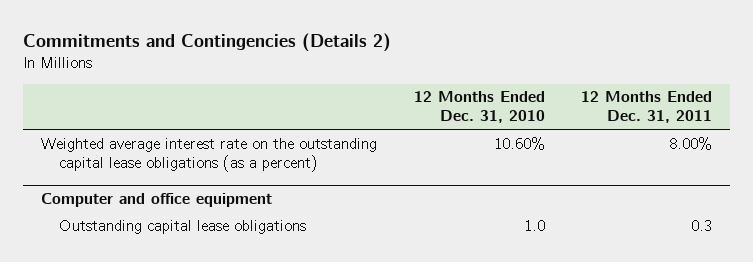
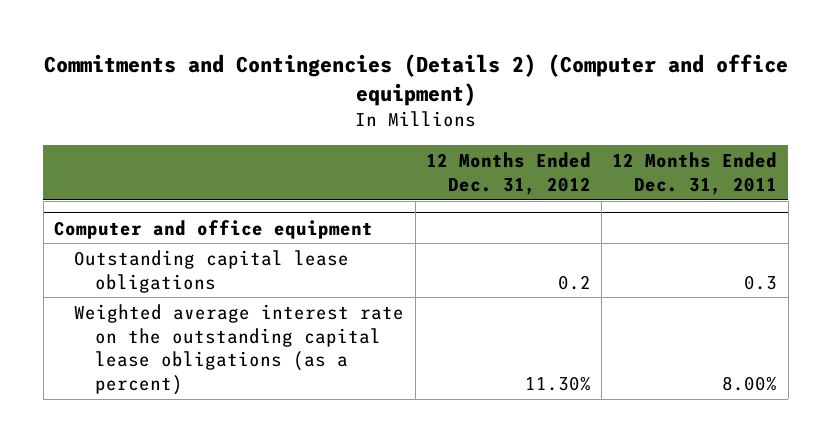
[23,33,392,53] Commitments and Contingencies (Details 2) -> [43,54,788,107] Commitments and Contingencies (Details 2) (Computer and office equipment)
[413,91,545,124] 12 Months Ended Dec. 31, 2010 -> none
none -> [425,152,591,195] 12 Months Ended Dec. 31, 2012
[41,137,378,172] Weighted average interest rate on the outstanding capital lease obligations (as a percent) -> none
none -> [74,303,405,396] Weighted average interest rate on the outstanding capital lease obligations (as a percent)

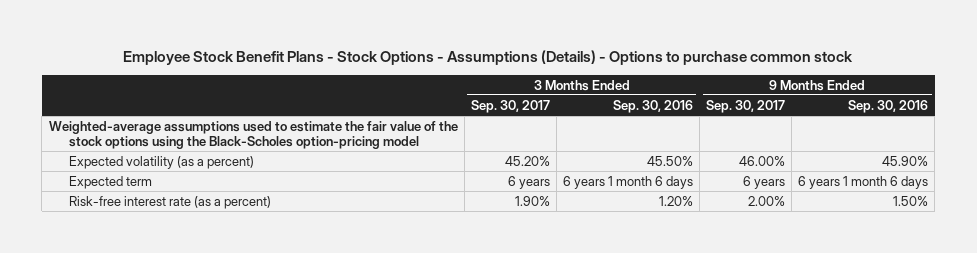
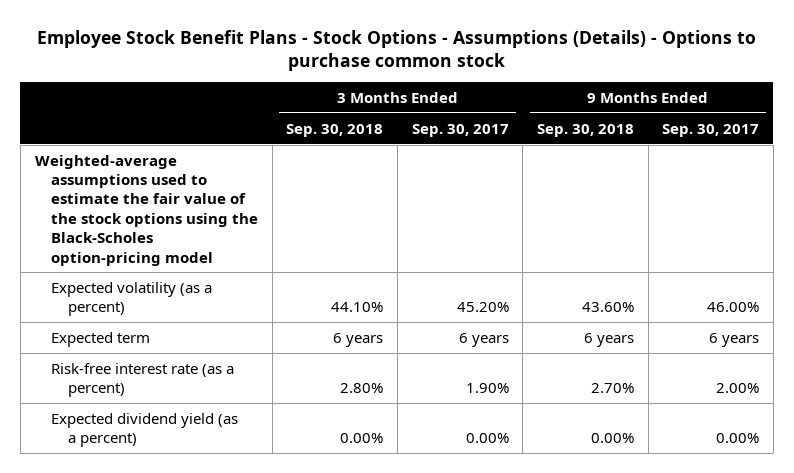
[612,99,693,113] Sep. 30, 2016 -> none
[848,99,929,113] Sep. 30, 2016 -> none
none -> [286,123,384,137] Sep. 30, 2018
none -> [536,123,634,137] Sep. 30, 2018
none -> [51,412,239,448] Expected dividend yield (as a percent)

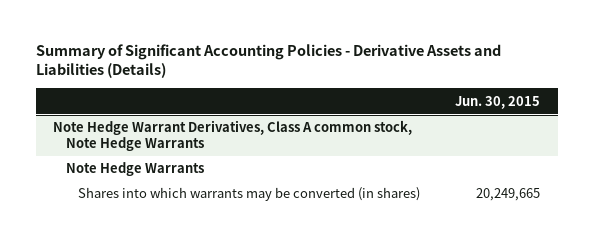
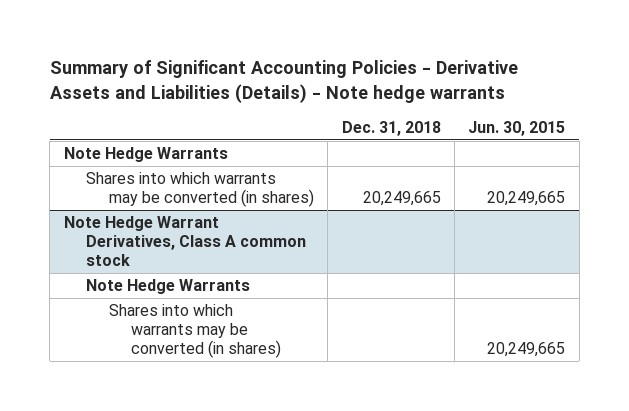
[35,43,501,79] Summary of Significant Accounting Policies - Derivative Assets and Liabilities (Details) -> [49,60,518,103] Summary of Significant Accounting Policies - Derivative Assets and Liabilities (Details) - Note hedge warrants
none -> [341,120,441,136] Dec. 31, 2018
[53,120,413,152] Note Hedge Warrant Derivatives, Class A common stock, Note Hedge Warrants -> none
none -> [63,216,307,266] Note Hedge Warrant Derivatives, Class A common stock
none -> [86,279,251,295] Note Hedge Warrants
none -> [108,304,282,358] Shares into which warrants may be converted (in shares)

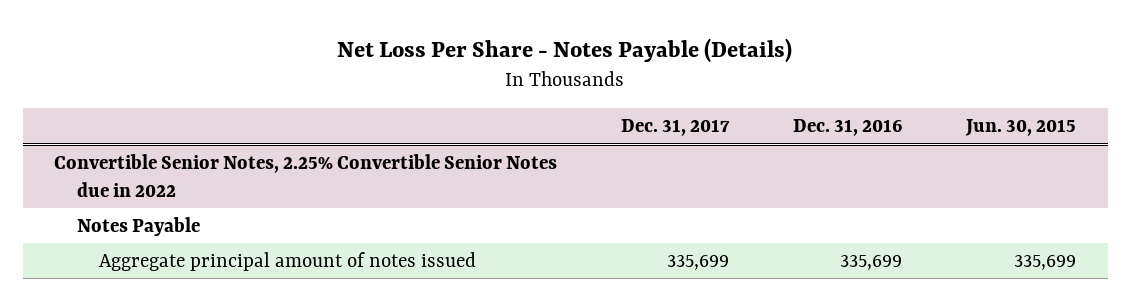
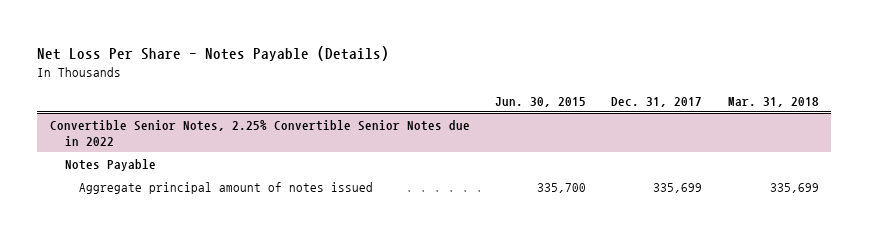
[793,119,903,137] Dec. 31, 2016 -> none
none -> [727,96,819,107] Mar. 31, 2018
[1013,254,1076,270] 335,699 -> [537,182,587,193] 335,700

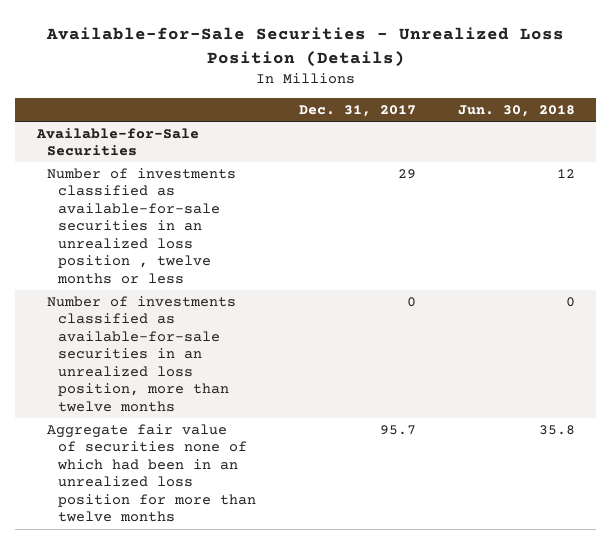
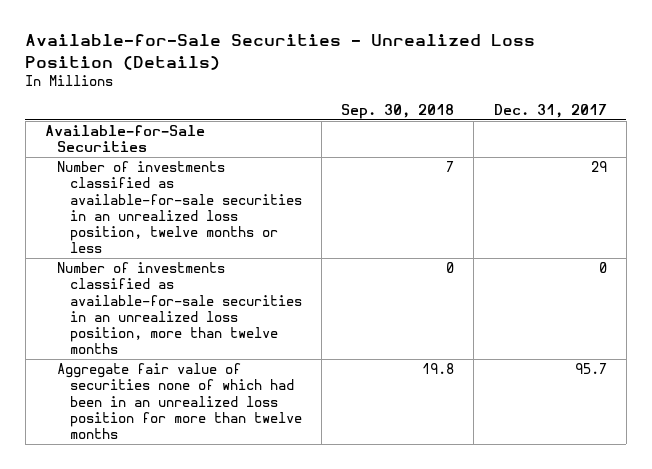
[457,105,575,118] Jun. 30, 2018 -> none
none -> [341,104,455,120] Sep. 30, 2018
[47,167,237,284] Number of investments classified as available-for-sale securities in an unrealized loss position , twelve months or less -> [57,161,302,254] Number of investments classified as available-for-sale securities in an unrealized loss position, twelve months or less

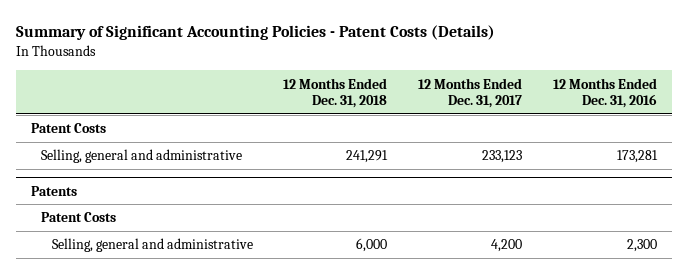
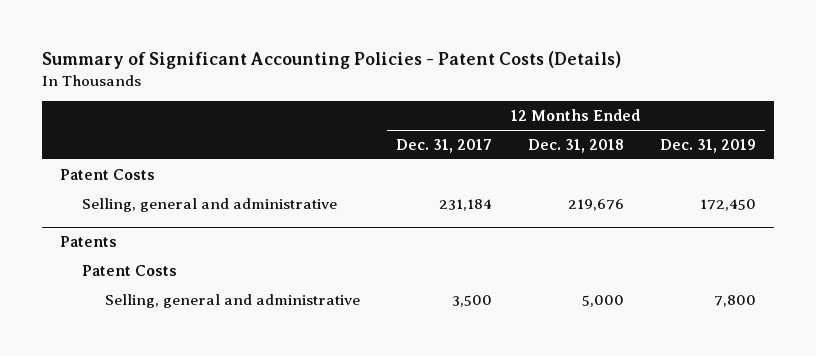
[552,77,657,109] 12 Months Ended Dec. 31, 2016 -> none
none -> [660,138,757,153] Dec. 31, 2019
[346,150,389,164] 241,291 -> [568,198,625,211] 219,676
[482,150,523,164] 233,123 -> [439,198,493,211] 231,184
[356,238,388,253] 6,000 -> [582,294,625,307] 5,000
[491,239,523,253] 4,200 -> [452,294,493,307] 3,500

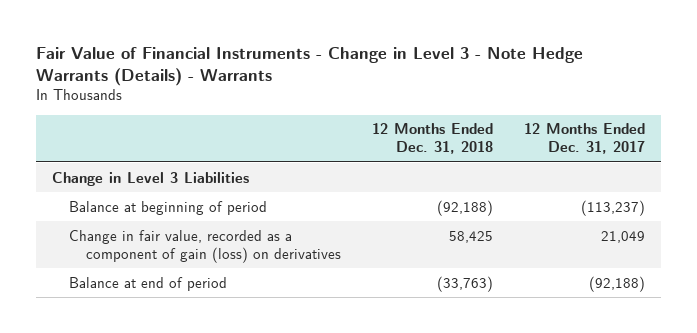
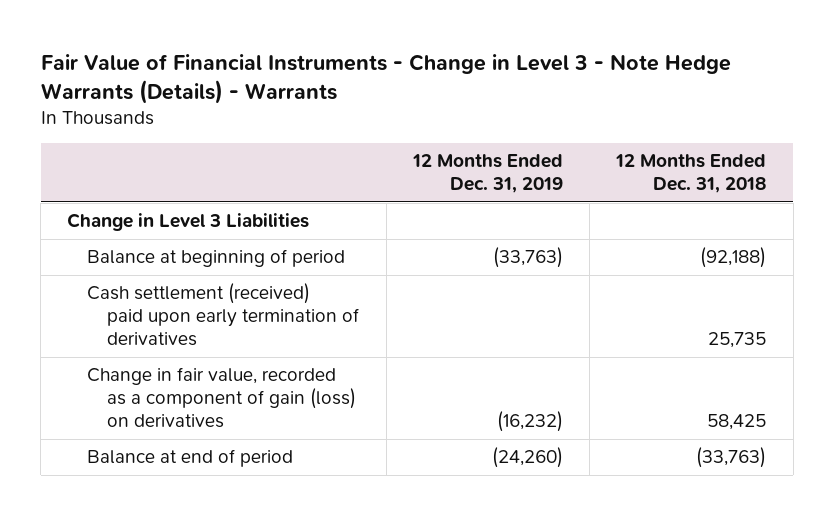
[524,123,646,155] 12 Months Ended Dec. 31, 2017 -> none
none -> [411,154,563,194] 12 Months Ended Dec. 31, 2019
none -> [87,283,360,347] Cash settlement (received) paid upon early termination of derivatives

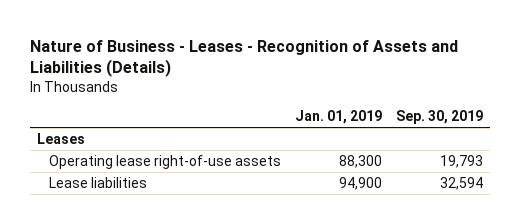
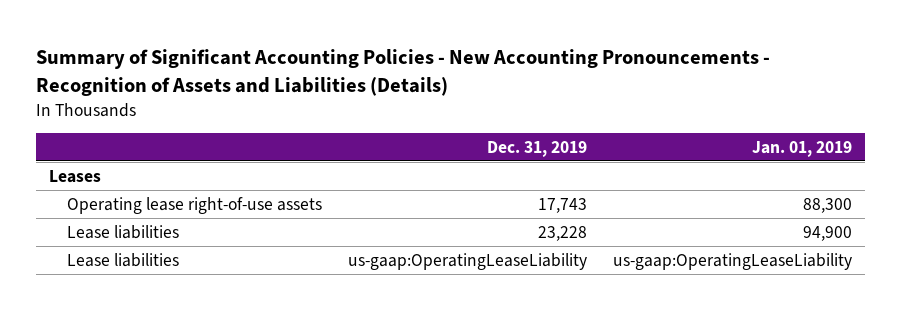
[30,39,459,78] Nature of Business - Leases - Recognition of Assets and Liabilities (Details) -> [36,49,771,96] Summary of Significant Accounting Policies - New Accounting Pronouncements - Recognition of Assets and Liabilities (Details)
[395,110,483,125] Sep. 30, 2019 -> none
none -> [486,140,587,157] Dec. 31, 2019
none -> [66,252,179,267] Lease liabilities

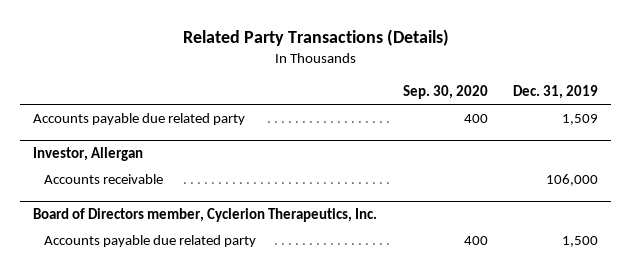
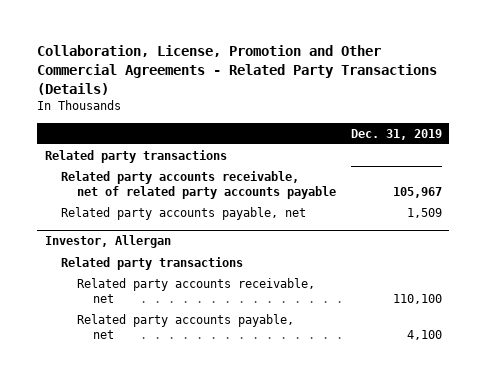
[182,29,449,47] Related Party Transactions (Details) -> [37,45,438,95] Collaboration, License, Promotion and Other Commercial Agreements - Related Party Transactions (Details)
[402,85,488,100] Sep. 30, 2020 -> none
none -> [44,150,227,164] Related party transactions
none -> [60,171,336,199] Related party accounts receivable, net of related party accounts payable
[32,112,245,125] Accounts payable due related party -> [60,207,306,221] Related party accounts payable, net
[32,208,377,223] Board of Directors member, Cyclerion Therapeutics, Inc. -> none
none -> [60,257,243,271] Related party transactions
[43,173,163,184] Accounts receivable -> [76,278,315,303] Related party accounts receivable, net
[546,173,599,186] 106,000 -> [392,293,442,304] 110,100
[43,234,256,247] Accounts payable due related party -> [76,314,294,339] Related party accounts payable, net
[562,235,599,247] 1,500 -> [406,329,442,340] 4,100

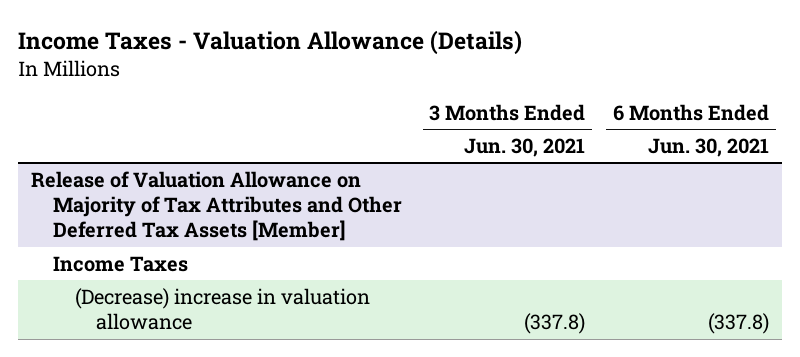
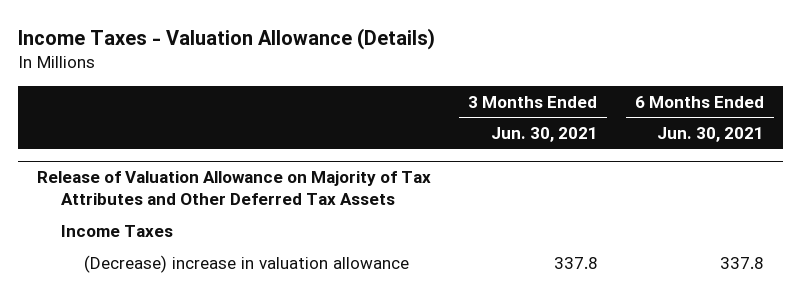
[31,170,403,242] Release of Valuation Allowance on Majority of Tax Attributes and Other Deferred Tax Assets [Member] -> [37,171,432,206] Release of Valuation Allowance on Majority of Tax Attributes and Other Deferred Tax Assets
[524,313,586,335] (337.8) -> [553,256,598,269] 337.8
[707,313,769,335] (337.8) -> [720,256,765,269] 337.8

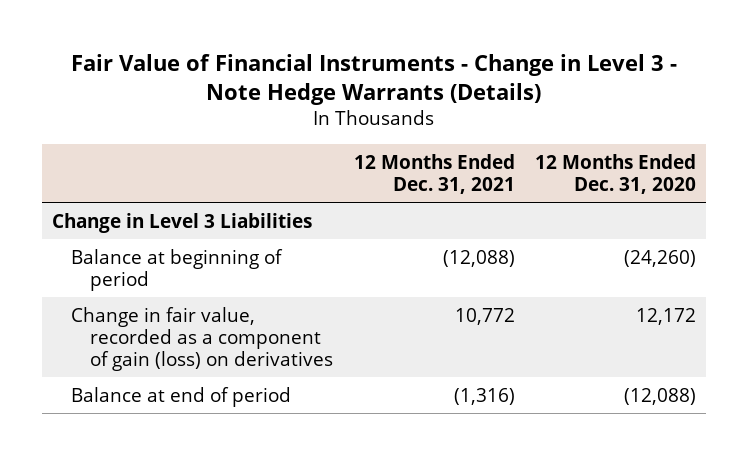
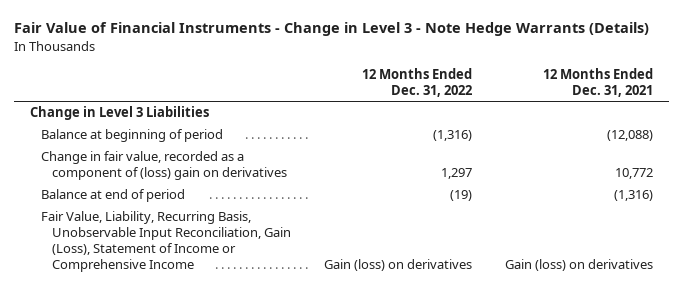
[534,153,696,194] 12 Months Ended Dec. 31, 2020 -> none
none -> [362,67,473,97] 12 Months Ended Dec. 31, 2022
[70,306,334,371] Change in fair value, recorded as a component of gain (loss) on derivatives -> [41,151,288,181] Change in fair value, recorded as a component of (loss) gain on derivatives
none -> [41,211,292,273] Fair Value, Liability, Recurring Basis, Unobservable Input Reconciliation, Gain (Loss), Statement of Income or Comprehensive Income

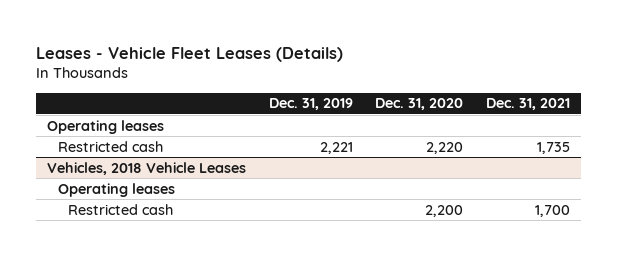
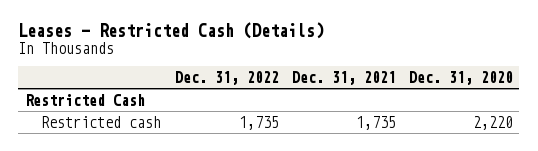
[36,46,344,62] Leases - Vehicle Fleet Leases (Details) -> [18,22,325,40] Leases - Restricted Cash (Details)
[268,98,353,111] Dec. 31, 2019 -> none
none -> [174,70,279,85] Dec. 31, 2022
[47,119,165,134] Operating leases -> none
none -> [24,93,145,106] Restricted Cash
[47,161,247,175] Vehicles, 2018 Vehicle Leases -> none
[57,182,175,197] Operating leases -> none
[68,203,174,215] Restricted cash -> none

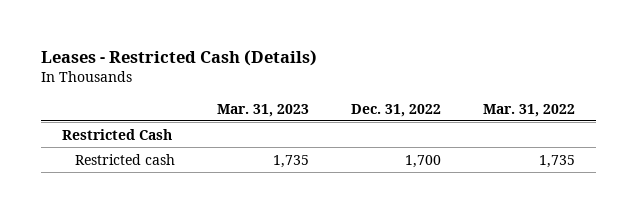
[291,70,396,85] Dec. 31, 2021 -> none
[408,70,513,85] Dec. 31, 2020 -> none
none -> [216,103,309,117] Mar. 31, 2023
none -> [483,103,576,117] Mar. 31, 2022
[238,115,279,130] 1,735 -> [404,154,441,168] 1,700

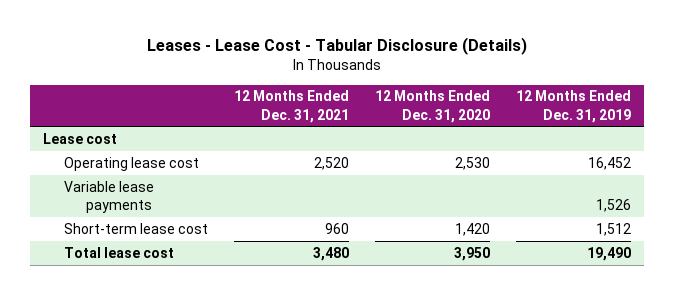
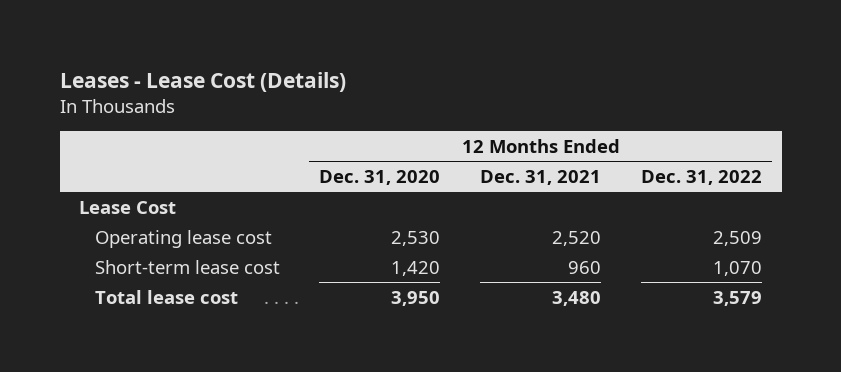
[146,37,527,56] Leases - Lease Cost - Tabular Disclosure (Details) -> [59,72,346,93] Leases - Lease Cost (Details)
[516,90,632,123] 12 Months Ended Dec. 31, 2019 -> none
none -> [640,169,762,185] Dec. 31, 2022
[42,132,117,144] Lease cost -> [79,200,177,214] Lease Cost
[64,180,155,213] Variable lease payments -> none

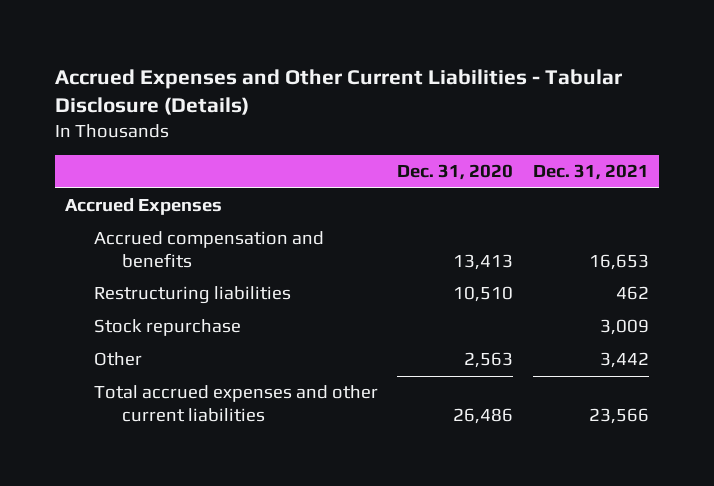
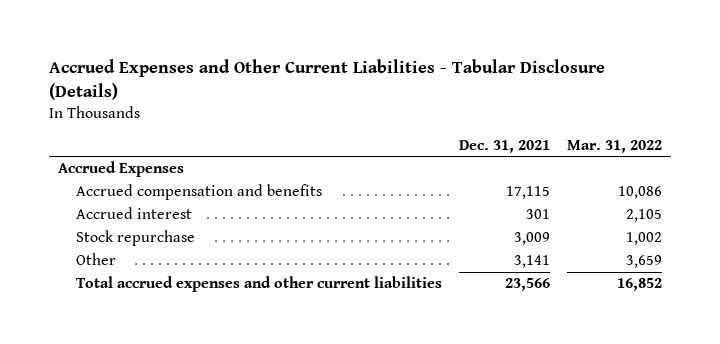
[397,164,514,181] Dec. 31, 2020 -> none
none -> [567,139,663,153] Mar. 31, 2022
[93,286,291,305] Restructuring liabilities -> none
[589,253,650,270] 16,653 -> [506,186,551,200] 17,115
none -> [75,207,192,220] Accrued interest
[600,352,650,369] 3,442 -> [514,255,551,269] 3,141

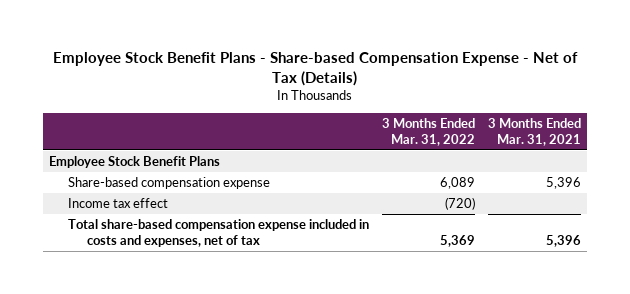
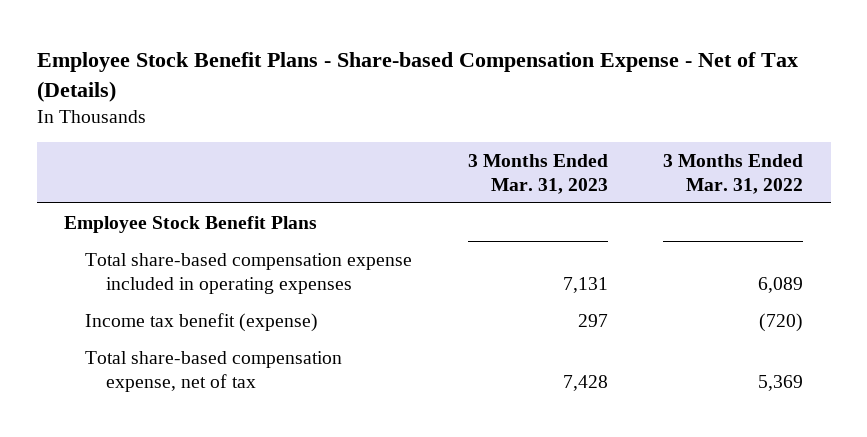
[487,118,581,147] 3 Months Ended Mar. 31, 2021 -> none
none -> [467,153,608,194] 3 Months Ended Mar. 31, 2023
[67,176,270,189] Share-based compensation expense -> [85,252,413,294] Total share-based compensation expense included in operating expenses
[67,197,168,208] Income tax effect -> [85,312,319,332] Income tax benefit (expense)
[67,218,369,247] Total share-based compensation expense included in costs and expenses, net of tax -> [85,350,343,392] Total share-based compensation expense, net of tax

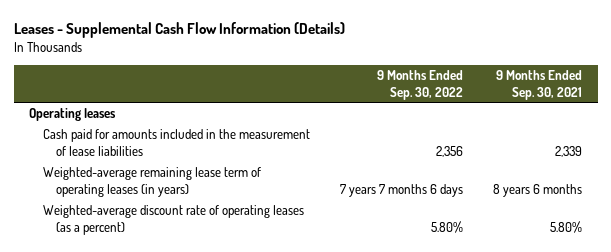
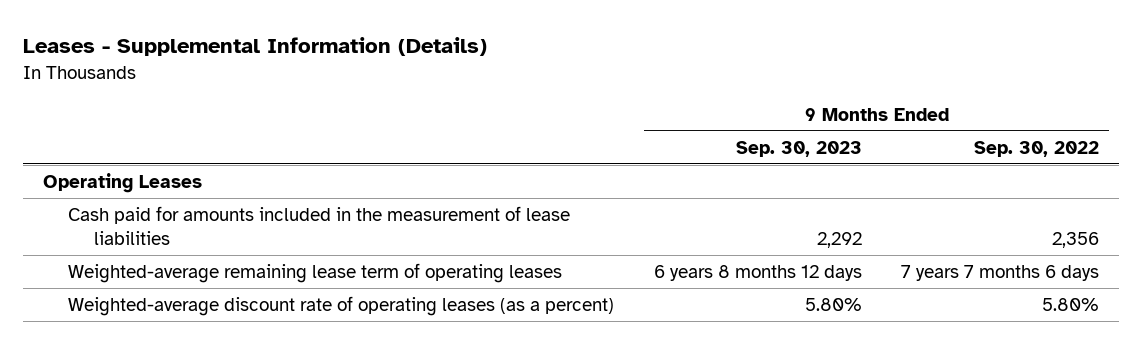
[13,21,345,38] Leases - Supplemental Cash Flow Information (Details) -> [22,36,487,56] Leases - Supplemental Information (Details)
[496,70,583,100] 9 Months Ended Sep. 30, 2021 -> none
none -> [735,140,862,157] Sep. 30, 2023
[28,108,116,122] Operating leases -> [42,172,202,193] Operating Leases
[42,167,261,197] Weighted-average remaining lease term of operating leases (in years) -> [68,262,563,283] Weighted-average remaining lease term of operating leases

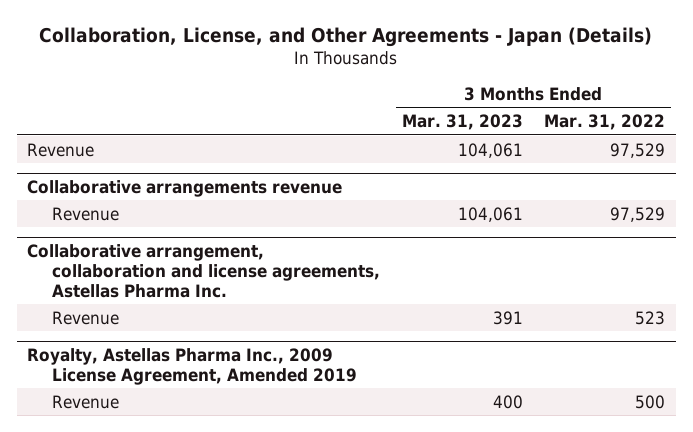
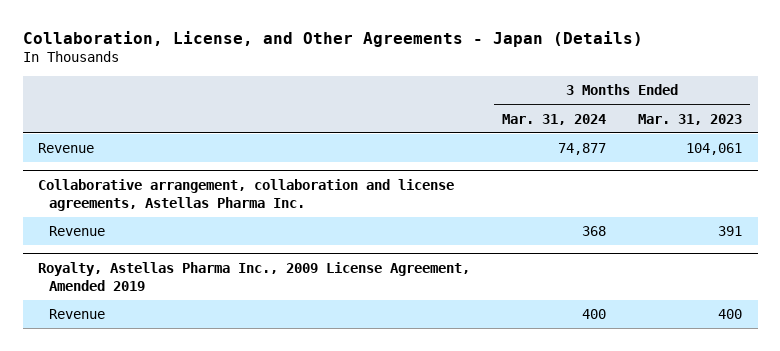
[544,114,666,131] Mar. 31, 2022 -> none
none -> [502,113,607,125] Mar. 31, 2024
[27,179,343,197] Collaborative arrangements revenue -> none
[51,206,119,221] Revenue -> none

